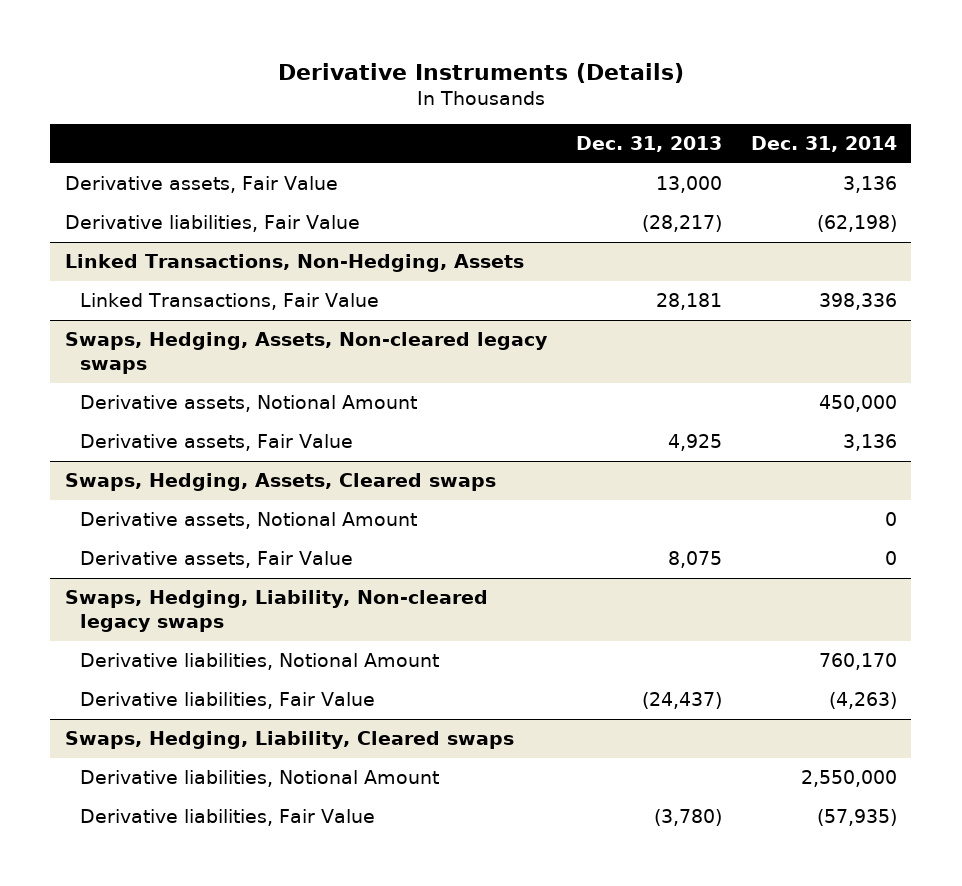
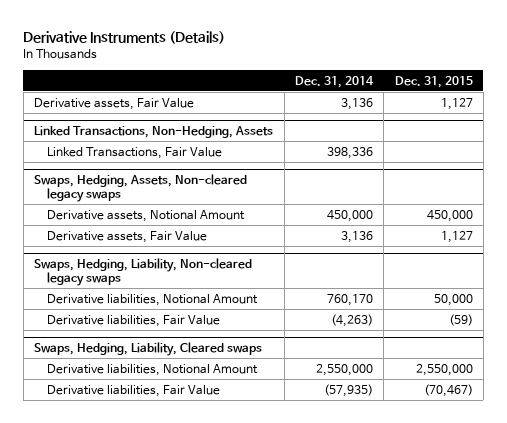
[575,136,722,153] Dec. 31, 2013 -> none
none -> [394,75,473,88] Dec. 31, 2015
[64,215,360,233] Derivative liabilities, Fair Value -> none
[64,473,496,492] Swaps, Hedging, Assets, Cleared swaps -> none
[79,512,417,530] Derivative assets, Notional Amount -> none
[79,551,353,569] Derivative assets, Fair Value -> none

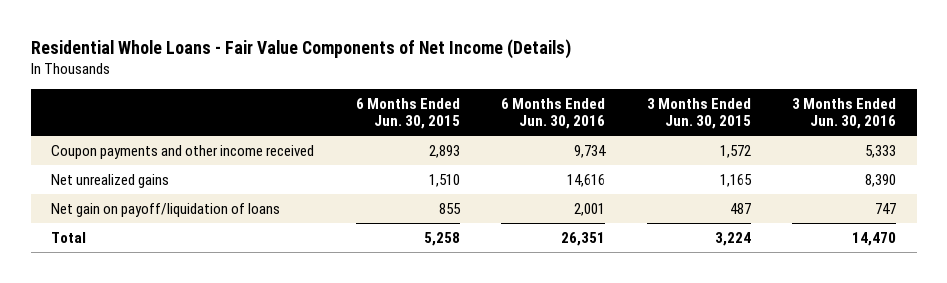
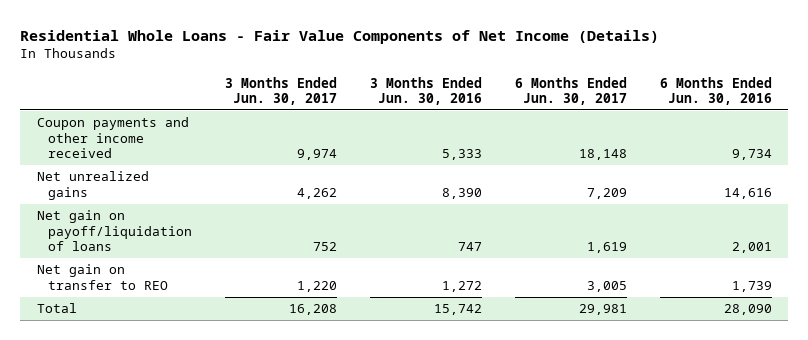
[355,97,460,130] 6 Months Ended Jun. 30, 2015 -> none
[646,97,751,130] 3 Months Ended Jun. 30, 2015 -> none
none -> [224,76,337,105] 3 Months Ended Jun. 30, 2017
none -> [514,76,627,105] 6 Months Ended Jun. 30, 2017
none -> [36,264,168,290] Net gain on transfer to REO
[561,231,606,246] 26,351 -> [723,304,772,316] 28,090
[851,231,896,246] 14,470 -> [433,304,482,316] 15,742

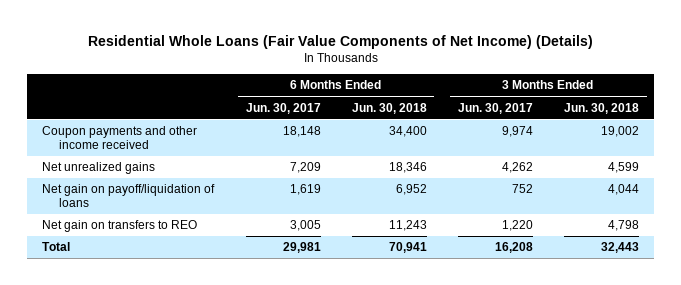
[20,29,660,44] Residential Whole Loans - Fair Value Components of Net Income (Details) -> [87,34,593,49] Residential Whole Loans (Fair Value Components of Net Income) (Details)
[369,76,482,105] 3 Months Ended Jun. 30, 2016 -> none
[659,76,772,105] 6 Months Ended Jun. 30, 2016 -> none
none -> [351,102,427,114] Jun. 30, 2018
none -> [563,102,639,114] Jun. 30, 2018
[36,264,168,290] Net gain on transfer to REO -> [42,220,198,233] Net gain on transfers to REO

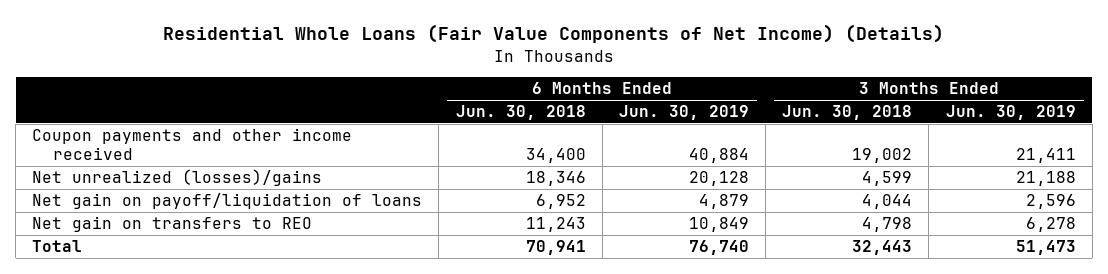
[245,102,321,114] Jun. 30, 2017 -> none
[457,102,533,114] Jun. 30, 2017 -> none
none -> [618,105,749,121] Jun. 30, 2019
none -> [945,105,1076,121] Jun. 30, 2019
[42,162,156,175] Net unrealized gains -> [32,169,323,187] Net unrealized (losses)/gains

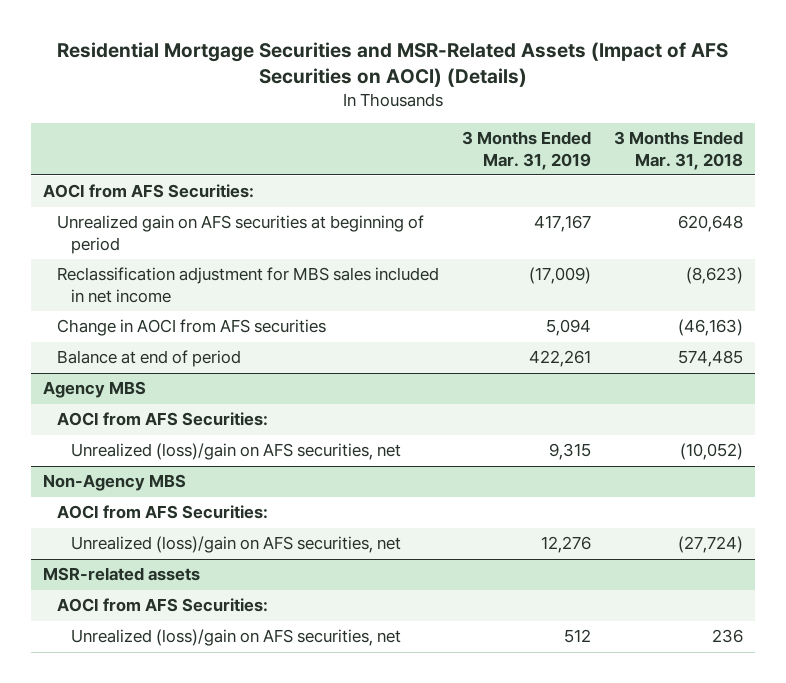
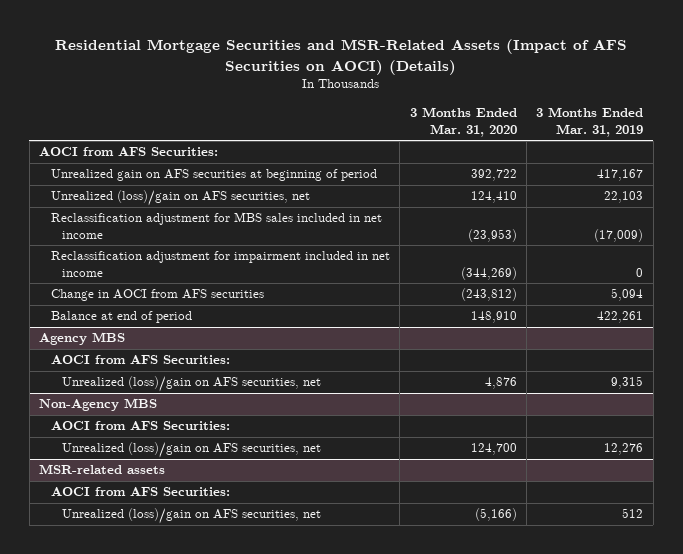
[614,130,744,170] 3 Months Ended Mar. 31, 2018 -> none
none -> [409,106,517,137] 3 Months Ended Mar. 31, 2020
none -> [50,190,310,207] Unrealized (loss)/gain on AFS securities, net
none -> [50,251,390,278] Reclassification adjustment for impairment included in net income

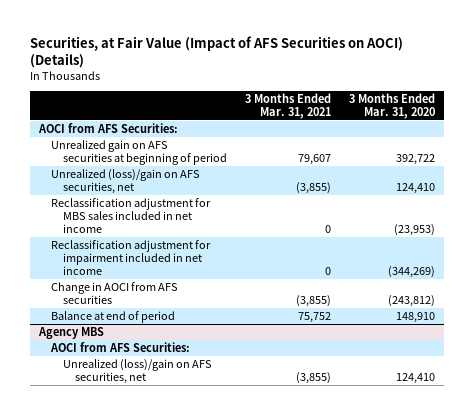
[55,38,628,75] Residential Mortgage Securities and MSR-Related Assets (Impact of AFS Securities on AOCI) (Details) -> [30,35,404,68] Securities, at Fair Value (Impact of AFS Securities on AOCI) (Details)
[536,106,644,137] 3 Months Ended Mar. 31, 2019 -> none
none -> [244,92,331,119] 3 Months Ended Mar. 31, 2021
[39,398,158,412] Non-Agency MBS -> none
[50,421,230,431] AOCI from AFS Securities: -> none
[62,442,322,459] Unrealized (loss)/gain on AFS securities, net -> none
[39,464,166,475] MSR-related assets -> none
[50,487,230,497] AOCI from AFS Securities: -> none
[62,508,322,525] Unrealized (loss)/gain on AFS securities, net -> none
[484,377,517,390] 4,876 -> [395,372,435,384] 124,410

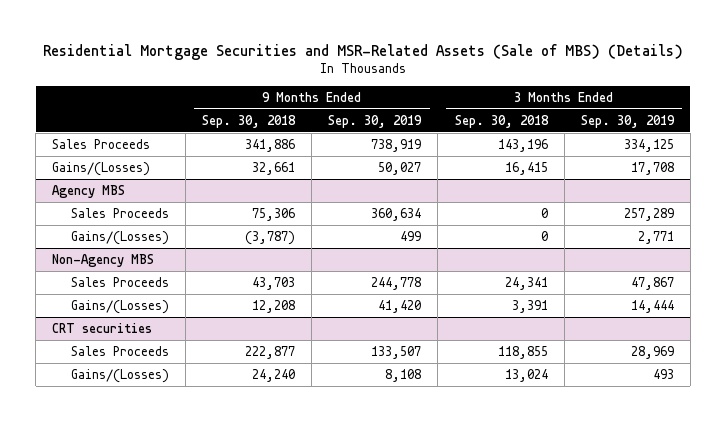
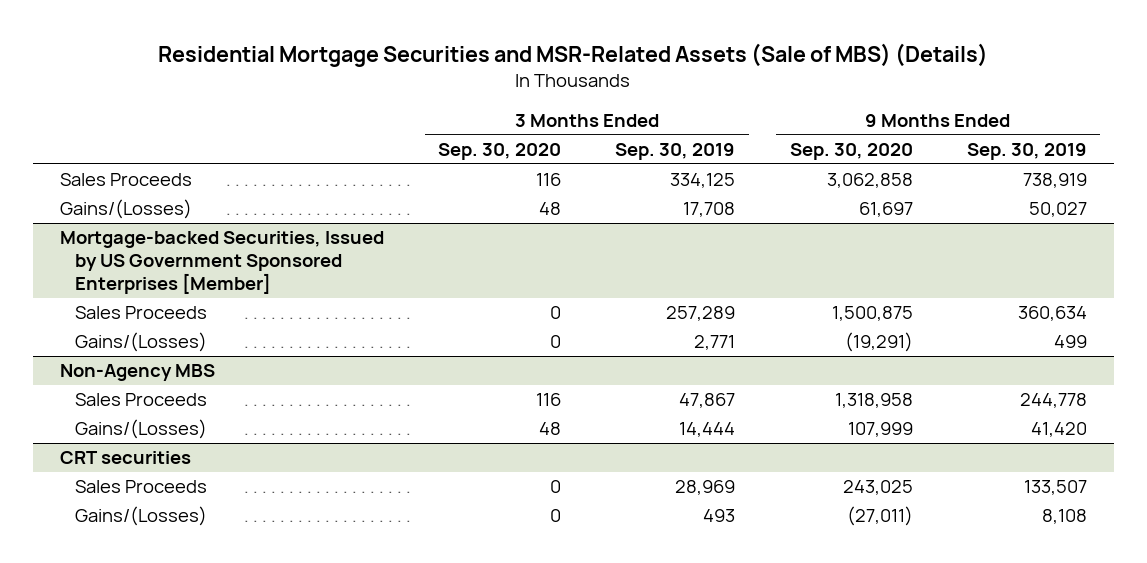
[202,114,297,128] Sep. 30, 2018 -> none
[454,114,549,128] Sep. 30, 2018 -> none
none -> [438,142,562,160] Sep. 30, 2020
none -> [789,142,913,160] Sep. 30, 2020
[52,184,126,198] Agency MBS -> [59,231,384,295] Mortgage-backed Securities, Issued by US Government Sponsored Enterprises [Member]

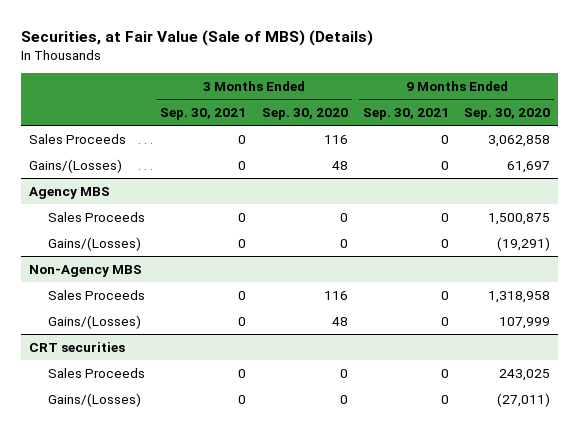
[158,42,989,67] Residential Mortgage Securities and MSR-Related Assets (Sale of MBS) (Details) -> [20,29,373,46] Securities, at Fair Value (Sale of MBS) (Details)
[615,142,736,160] Sep. 30, 2019 -> none
[966,142,1087,160] Sep. 30, 2019 -> none
none -> [160,107,247,120] Sep. 30, 2021
none -> [363,107,450,120] Sep. 30, 2021
[59,231,384,295] Mortgage-backed Securities, Issued by US Government Sponsored Enterprises [Member] -> [28,186,110,199] Agency MBS

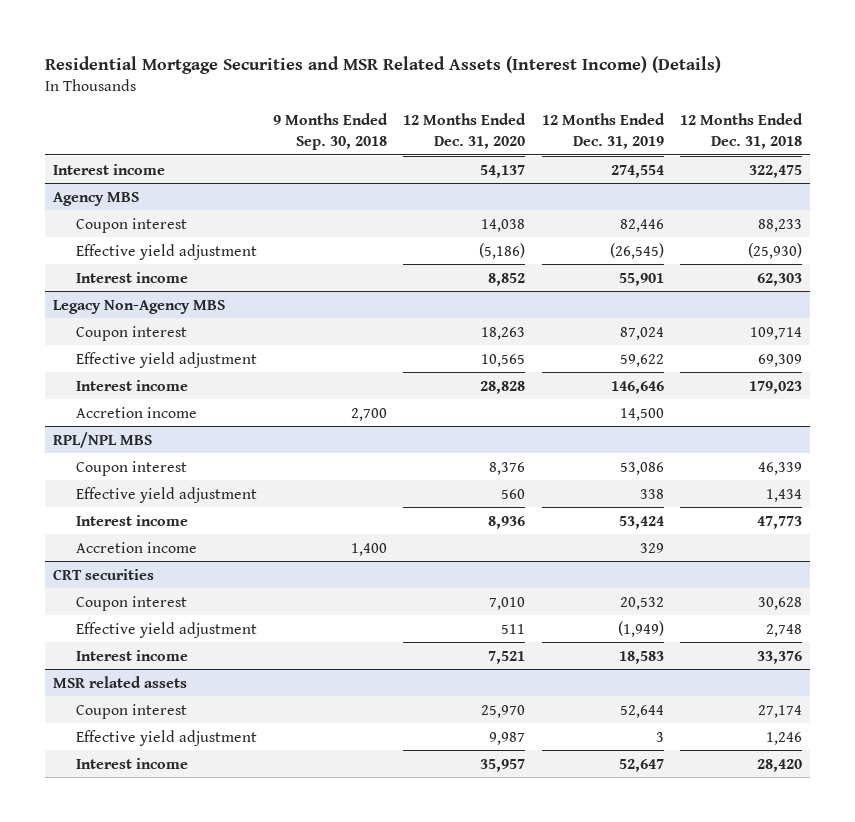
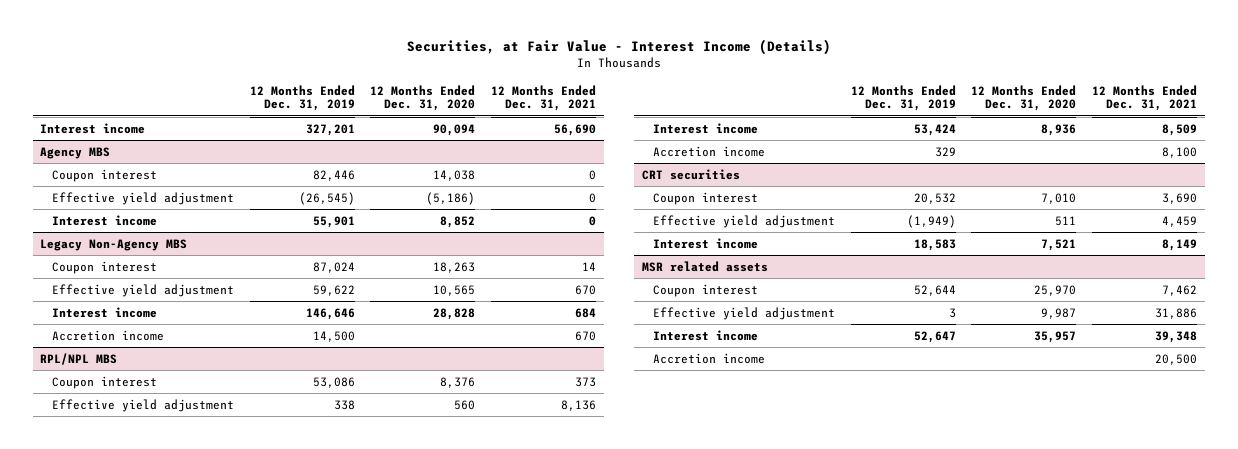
[45,55,722,74] Residential Mortgage Securities and MSR Related Assets (Interest Income) (Details) -> [406,39,831,56] Securities, at Fair Value - Interest Income (Details)
[273,113,389,150] 9 Months Ended Sep. 30, 2018 -> none
[679,113,803,149] 12 Months Ended Dec. 31, 2018 -> none
none -> [491,84,597,112] 12 Months Ended Dec. 31, 2021
[480,164,526,178] 54,137 -> [433,123,476,136] 90,094
[610,164,664,178] 274,554 -> [305,123,355,136] 327,201
none -> [653,352,766,364] Accretion income

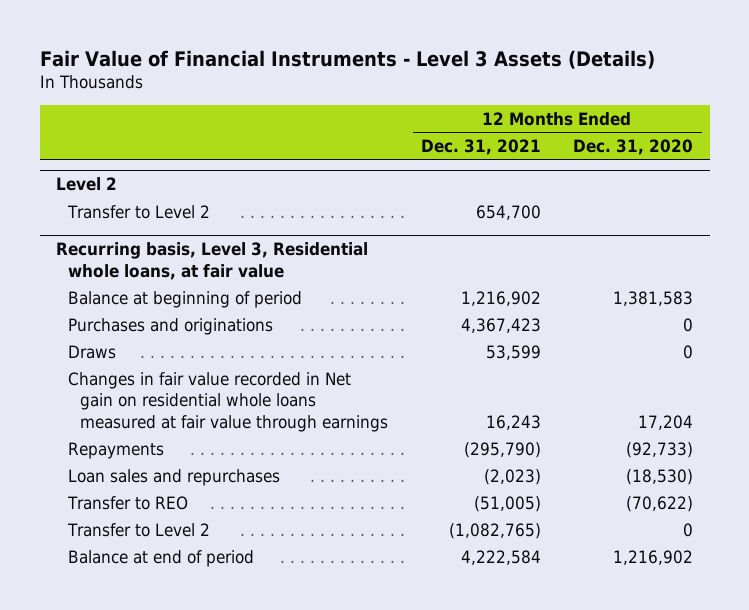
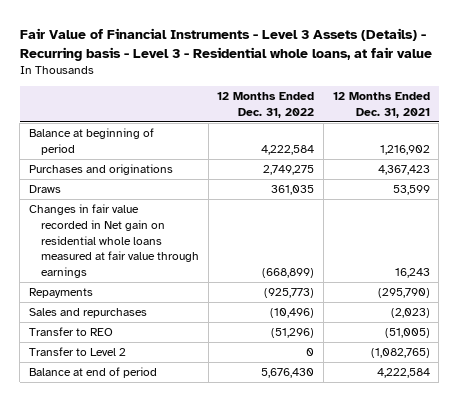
[39,49,655,69] Fair Value of Financial Instruments - Level 3 Assets (Details) -> [19,27,432,61] Fair Value of Financial Instruments - Level 3 Assets (Details) - Recurring basis - Level 3 - Residential whole loans, at fair value
[573,138,694,155] Dec. 31, 2020 -> none
none -> [217,92,315,119] 12 Months Ended Dec. 31, 2022
[55,177,117,192] Level 2 -> none
[67,204,211,219] Transfer to Level 2 -> none
[55,242,368,280] Recurring basis, Level 3, Residential whole loans, at fair value -> none
[68,468,281,486] Loan sales and repurchases -> [28,308,147,319] Sales and repurchases

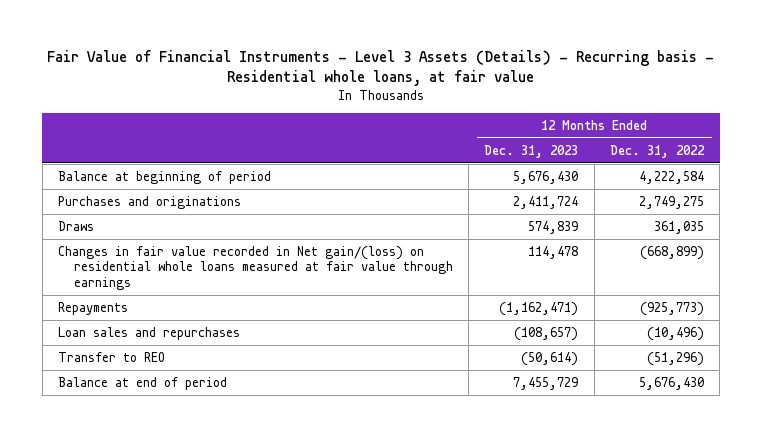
[19,27,432,61] Fair Value of Financial Instruments - Level 3 Assets (Details) - Recurring basis - Level 3 - Residential whole loans, at fair value -> [46,50,714,87] Fair Value of Financial Instruments - Level 3 Assets (Details) - Recurring basis - Residential whole loans, at fair value
[332,92,430,119] 12 Months Ended Dec. 31, 2021 -> none
none -> [484,144,579,158] Dec. 31, 2023
[28,204,200,278] Changes in fair value recorded in Net gain on residential whole loans measured at fair value through earnings -> [57,245,453,290] Changes in fair value recorded in Net gain/(loss) on residential whole loans measured at fair value through earnings
[28,308,147,319] Sales and repurchases -> [57,326,240,340] Loan sales and repurchases
[28,347,126,357] Transfer to Level 2 -> none

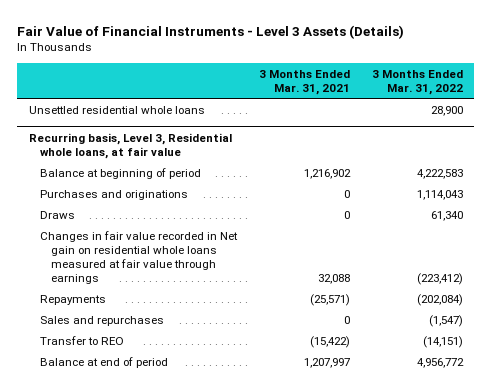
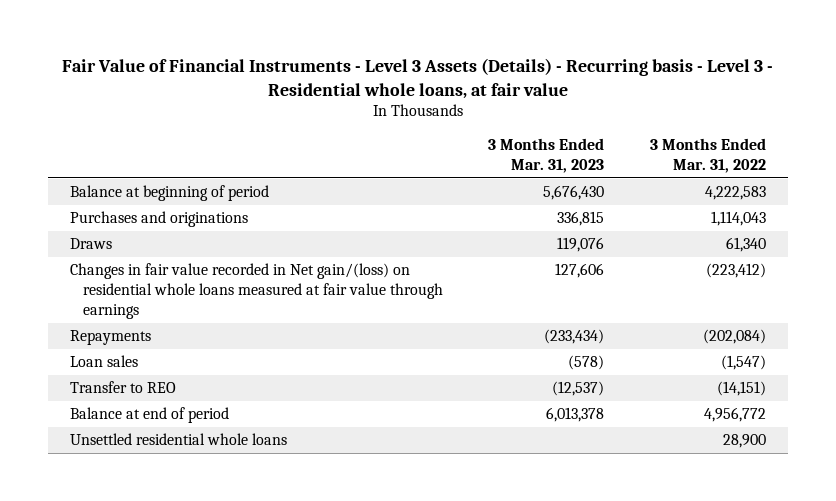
[17,24,405,39] Fair Value of Financial Instruments - Level 3 Assets (Details) -> [62,57,774,99] Fair Value of Financial Instruments - Level 3 Assets (Details) - Recurring basis - Level 3 - Residential whole loans, at fair value
[259,69,351,95] 3 Months Ended Mar. 31, 2021 -> none
none -> [488,137,605,173] 3 Months Ended Mar. 31, 2023
[28,132,232,159] Recurring basis, Level 3, Residential whole loans, at fair value -> none
[39,230,238,284] Changes in fair value recorded in Net gain on residential whole loans measured at fair value through earnings -> [70,263,443,320] Changes in fair value recorded in Net gain/(loss) on residential whole loans measured at fair value through earnings
[39,315,164,326] Sales and repurchases -> [70,355,139,368] Loan sales
[28,105,205,114] Unsettled residential whole loans -> [70,433,288,446] Unsettled residential whole loans

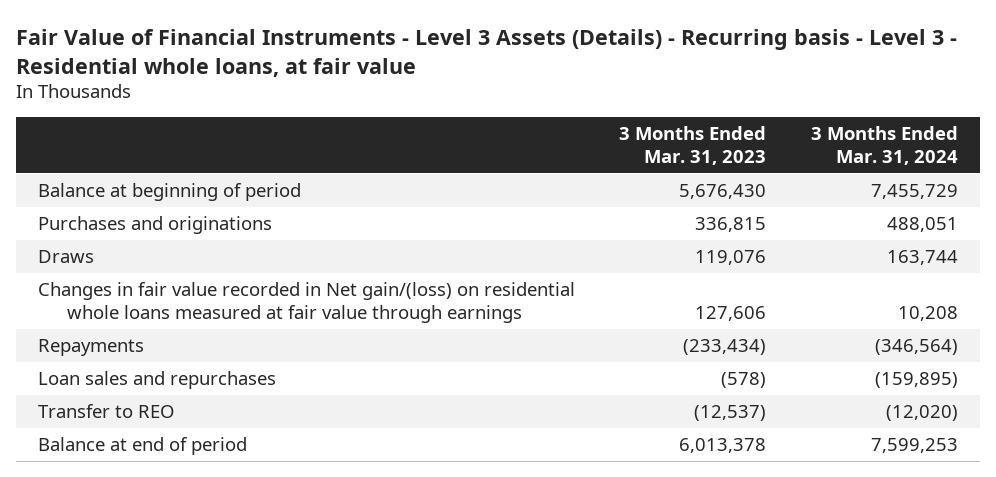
[649,137,766,173] 3 Months Ended Mar. 31, 2022 -> none
none -> [810,125,958,166] 3 Months Ended Mar. 31, 2024
[70,355,139,368] Loan sales -> [38,370,277,389] Loan sales and repurchases
[70,433,288,446] Unsettled residential whole loans -> none

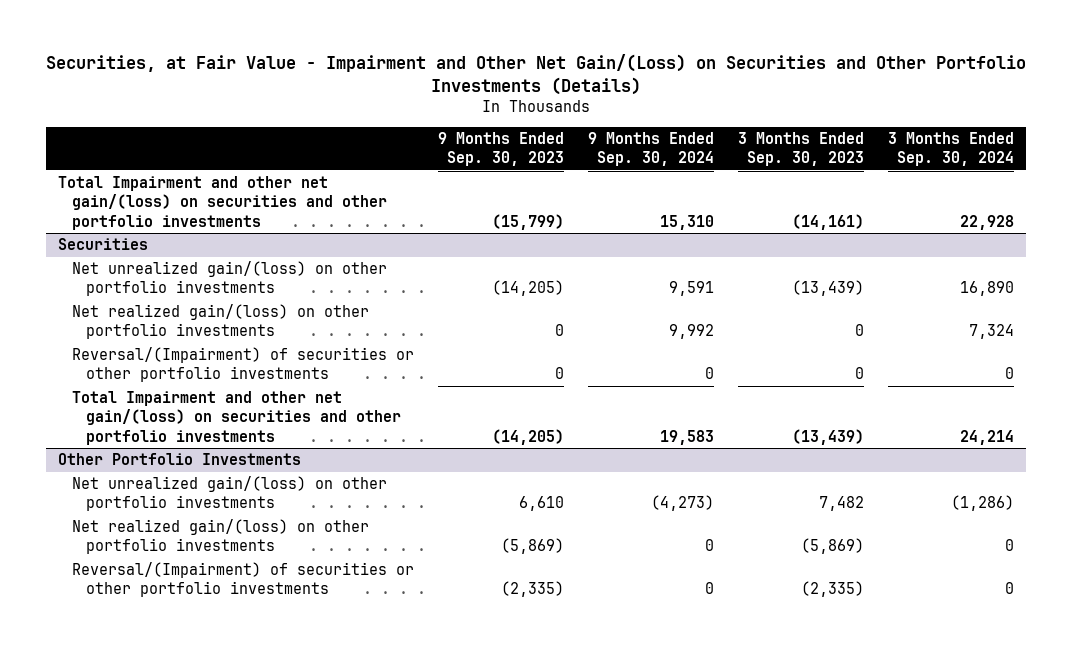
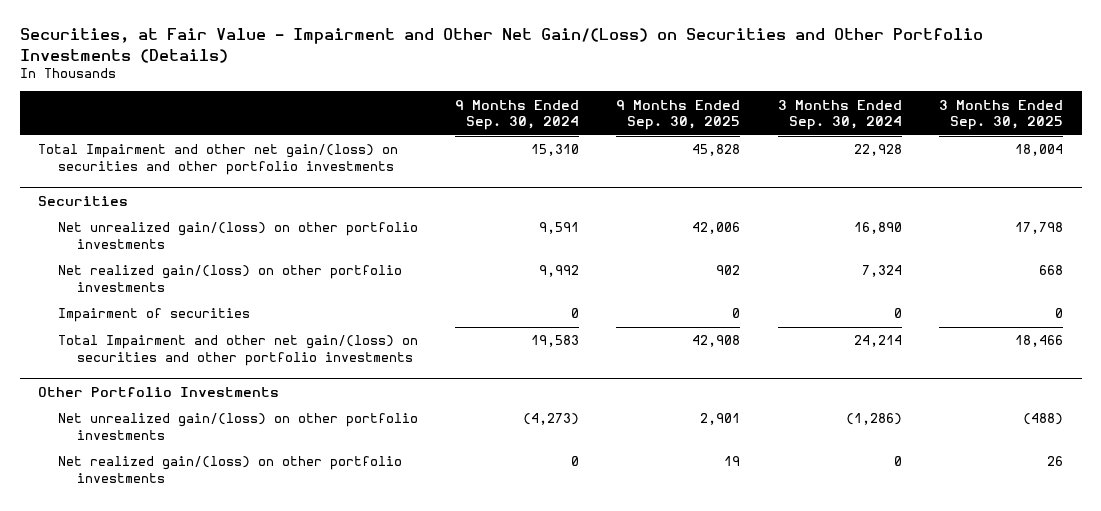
[437,131,564,167] 9 Months Ended Sep. 30, 2023 -> none
[737,131,864,167] 3 Months Ended Sep. 30, 2023 -> none
none -> [616,99,741,131] 9 Months Ended Sep. 30, 2025
none -> [939,99,1064,131] 3 Months Ended Sep. 30, 2025
[71,347,414,383] Reversal/(Impairment) of securities or other portfolio investments -> none
none -> [57,308,250,323] Impairment of securities
[71,562,414,598] Reversal/(Impairment) of securities or other portfolio investments -> none

